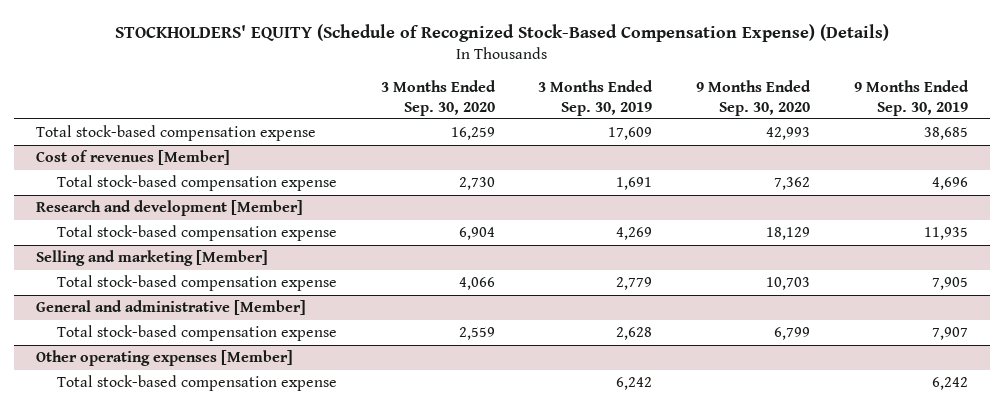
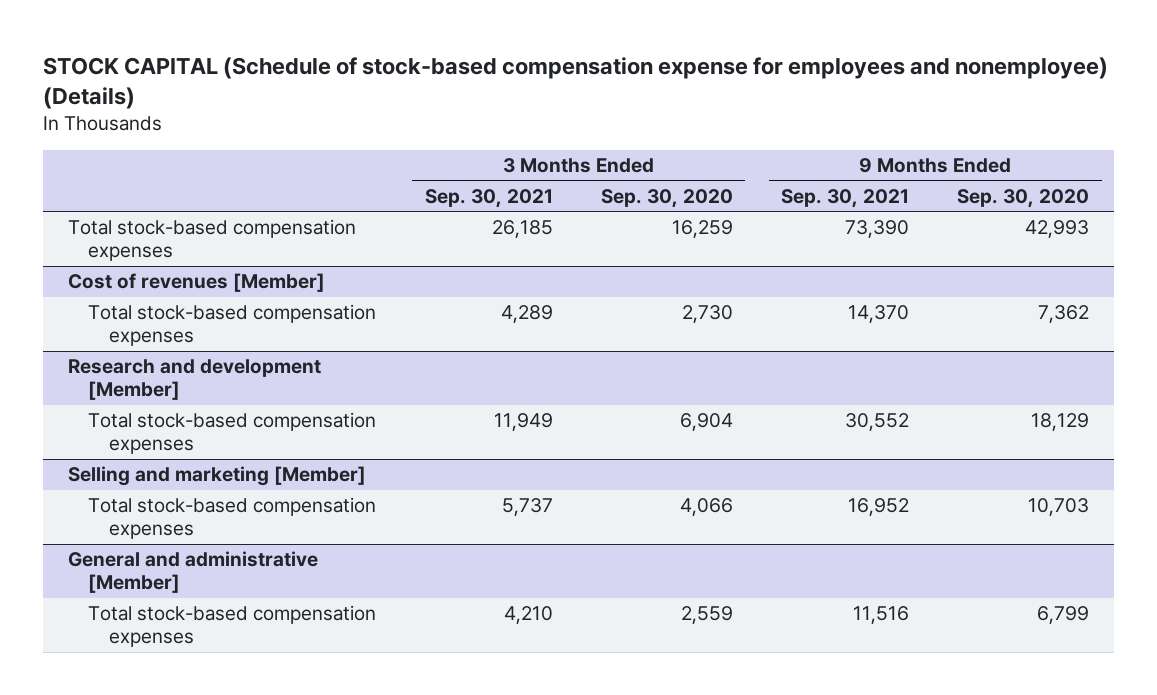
[114,24,889,43] STOCKHOLDERS' EQUITY (Schedule of Recognized Stock-Based Compensation Expense) (Details) -> [43,56,1109,109] STOCK CAPITAL (Schedule of stock-based compensation expense for employees and nonemployee) (Details)
[538,79,654,116] 3 Months Ended Sep. 30, 2019 -> none
[853,79,969,116] 9 Months Ended Sep. 30, 2019 -> none
none -> [424,188,553,208] Sep. 30, 2021
none -> [781,188,910,208] Sep. 30, 2021
[35,125,316,142] Total stock-based compensation expense -> [67,219,356,262] Total stock-based compensation expenses
[56,175,337,192] Total stock-based compensation expense -> [88,304,377,347] Total stock-based compensation expenses
[56,225,337,242] Total stock-based compensation expense -> [88,412,377,455] Total stock-based compensation expenses
[56,275,337,292] Total stock-based compensation expense -> [88,497,377,540] Total stock-based compensation expenses
[35,350,293,367] Other operating expenses [Member] -> none
[56,375,337,392] Total stock-based compensation expense -> none
[56,325,337,342] Total stock-based compensation expense -> [88,605,377,648] Total stock-based compensation expenses

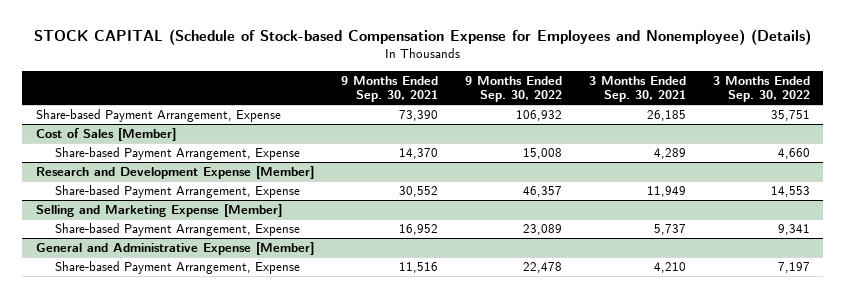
[43,56,1109,109] STOCK CAPITAL (Schedule of stock-based compensation expense for employees and nonemployee) (Details) -> [33,29,811,46] STOCK CAPITAL (Schedule of Stock-based Compensation Expense for Employees and Nonemployee) (Details)
[600,188,733,208] Sep. 30, 2020 -> none
[957,188,1090,208] Sep. 30, 2020 -> none
none -> [464,75,562,103] 9 Months Ended Sep. 30, 2022
none -> [712,75,810,103] 3 Months Ended Sep. 30, 2022
[67,219,356,262] Total stock-based compensation expenses -> [35,108,281,122] Share-based Payment Arrangement, Expense
[67,273,325,293] Cost of revenues [Member] -> [35,127,176,141] Cost of Sales [Member]
[88,304,377,347] Total stock-based compensation expenses -> [54,146,300,160] Share-based Payment Arrangement, Expense
[67,359,321,401] Research and development [Member] -> [35,165,314,179] Research and Development Expense [Member]
[88,412,377,455] Total stock-based compensation expenses -> [54,184,300,198] Share-based Payment Arrangement, Expense
[67,466,366,487] Selling and marketing [Member] -> [35,203,282,217] Selling and Marketing Expense [Member]
[88,497,377,540] Total stock-based compensation expenses -> [54,222,300,236] Share-based Payment Arrangement, Expense
[67,551,318,594] General and administrative [Member] -> [35,241,314,255] General and Administrative Expense [Member]
[88,605,377,648] Total stock-based compensation expenses -> [54,260,300,274] Share-based Payment Arrangement, Expense

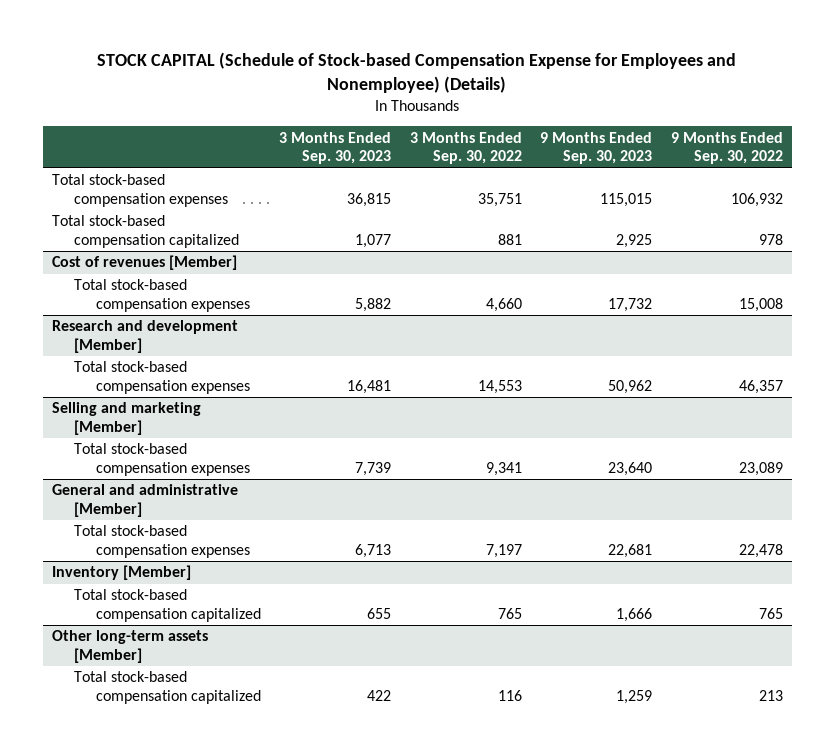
[340,75,438,103] 9 Months Ended Sep. 30, 2021 -> none
[588,75,686,103] 3 Months Ended Sep. 30, 2021 -> none
none -> [279,131,392,165] 3 Months Ended Sep. 30, 2023
none -> [540,131,653,165] 9 Months Ended Sep. 30, 2023
[35,108,281,122] Share-based Payment Arrangement, Expense -> [51,174,228,207] Total stock-based compensation expenses
none -> [51,215,239,248] Total stock-based compensation capitalized
[35,127,176,141] Cost of Sales [Member] -> [51,255,237,271] Cost of revenues [Member]
[54,146,300,160] Share-based Payment Arrangement, Expense -> [73,279,250,312] Total stock-based compensation expenses
[35,165,314,179] Research and Development Expense [Member] -> [51,320,238,353] Research and development [Member]
[54,184,300,198] Share-based Payment Arrangement, Expense -> [73,361,250,394] Total stock-based compensation expenses
[35,203,282,217] Selling and Marketing Expense [Member] -> [51,402,201,435] Selling and marketing [Member]
[54,222,300,236] Share-based Payment Arrangement, Expense -> [73,443,250,476] Total stock-based compensation expenses
[35,241,314,255] General and Administrative Expense [Member] -> [51,484,238,517] General and administrative [Member]
[54,260,300,274] Share-based Payment Arrangement, Expense -> [73,525,250,558] Total stock-based compensation expenses
none -> [51,565,191,581] Inventory [Member]
none -> [73,589,261,622] Total stock-based compensation capitalized
none -> [51,630,208,663] Other long-term assets [Member]
none -> [73,671,261,704] Total stock-based compensation capitalized

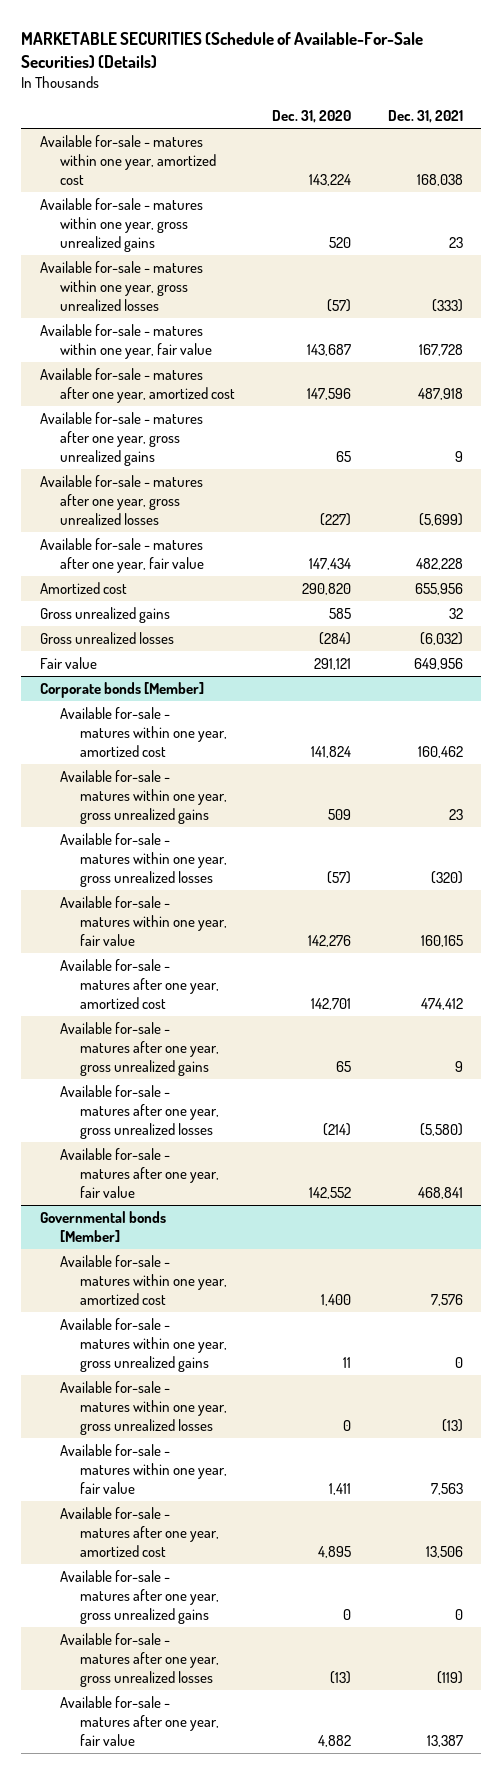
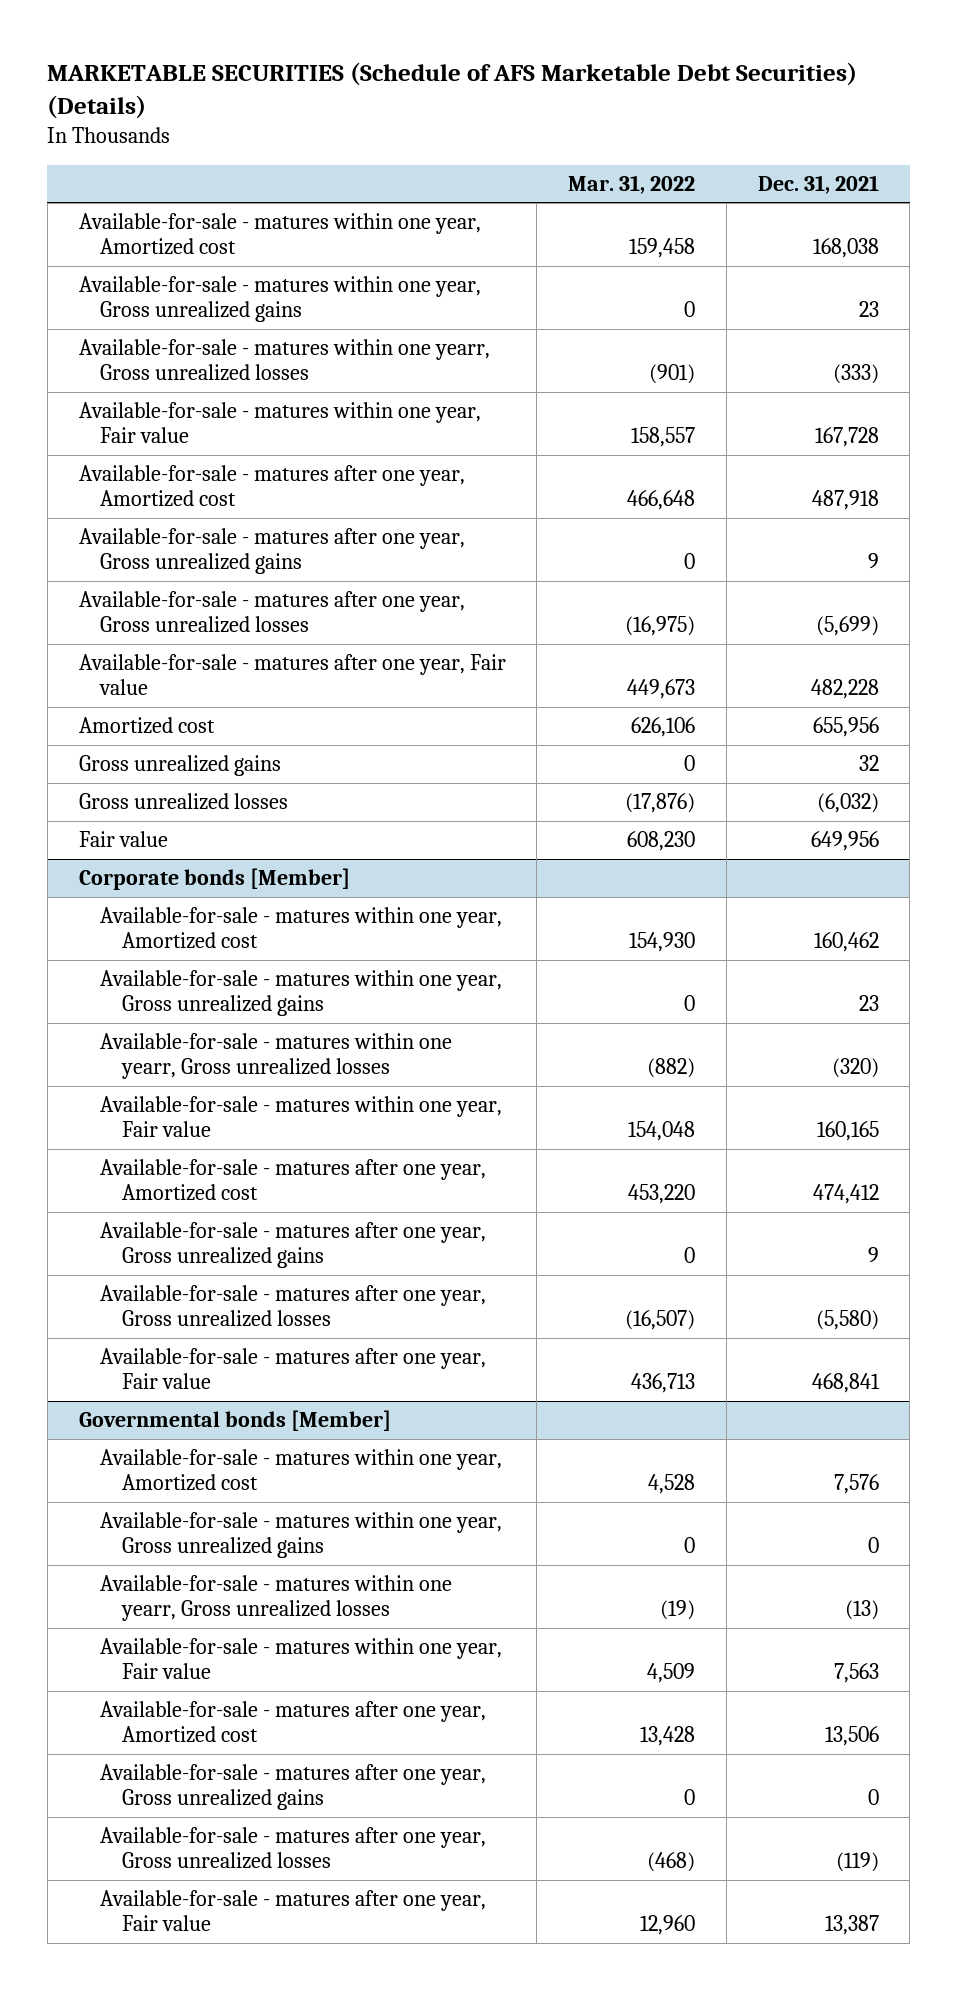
[21,31,424,68] MARKETABLE SECURITIES (Schedule of Available-For-Sale Securities) (Details) -> [47,61,858,120] MARKETABLE SECURITIES (Schedule of AFS Marketable Debt Securities) (Details)
[271,110,351,124] Dec. 31, 2020 -> none
none -> [568,174,696,194] Mar. 31, 2022
[39,134,217,186] Available for-sale - matures within one year, amortized cost -> [78,213,481,256] Available-for-sale - matures within one year, Amortized cost
[39,197,203,253] Available for-sale - matures within one year, gross unrealized gains -> [78,276,481,323] Available-for-sale - matures within one year, Gross unrealized gains
[39,260,203,312] Available for-sale - matures within one year, gross unrealized losses -> [78,339,490,382] Available-for-sale - matures within one yearr, Gross unrealized losses
[39,323,213,359] Available for-sale - matures within one year, fair value -> [78,402,481,444] Available-for-sale - matures within one year, Fair value
[39,367,236,403] Available for-sale - matures after one year, amortized cost -> [78,465,465,508] Available-for-sale - matures after one year, Amortized cost
[39,411,203,467] Available for-sale - matures after one year, gross unrealized gains -> [78,528,465,575] Available-for-sale - matures after one year, Gross unrealized gains
[39,474,203,526] Available for-sale - matures after one year, gross unrealized losses -> [78,591,465,634] Available-for-sale - matures after one year, Gross unrealized losses
[39,537,205,573] Available for-sale - matures after one year, fair value -> [78,654,506,696] Available-for-sale - matures after one year, Fair value
[60,706,228,758] Available for-sale - matures within one year, amortized cost -> [100,907,503,950] Available-for-sale - matures within one year, Amortized cost
[60,769,228,825] Available for-sale - matures within one year, gross unrealized gains -> [100,970,503,1017] Available-for-sale - matures within one year, Gross unrealized gains
[60,832,228,888] Available for-sale - matures within one year, gross unrealized losses -> [100,1033,453,1080] Available-for-sale - matures within one yearr, Gross unrealized losses
[60,895,228,947] Available for-sale - matures within one year, fair value -> [100,1096,503,1138] Available-for-sale - matures within one year, Fair value
[60,958,220,1010] Available for-sale - matures after one year, amortized cost -> [100,1159,487,1202] Available-for-sale - matures after one year, Amortized cost
[60,1021,220,1077] Available for-sale - matures after one year, gross unrealized gains -> [100,1222,487,1269] Available-for-sale - matures after one year, Gross unrealized gains
[60,1084,220,1140] Available for-sale - matures after one year, gross unrealized losses -> [100,1285,487,1328] Available-for-sale - matures after one year, Gross unrealized losses
[60,1147,220,1199] Available for-sale - matures after one year, fair value -> [100,1348,487,1390] Available-for-sale - matures after one year, Fair value
[60,1254,228,1306] Available for-sale - matures within one year, amortized cost -> [100,1449,503,1492] Available-for-sale - matures within one year, Amortized cost
[60,1317,228,1373] Available for-sale - matures within one year, gross unrealized gains -> [100,1512,503,1559] Available-for-sale - matures within one year, Gross unrealized gains
[60,1380,228,1436] Available for-sale - matures within one year, gross unrealized losses -> [100,1575,453,1622] Available-for-sale - matures within one yearr, Gross unrealized losses
[60,1443,228,1495] Available for-sale - matures within one year, fair value -> [100,1638,503,1680] Available-for-sale - matures within one year, Fair value
[60,1506,220,1558] Available for-sale - matures after one year, amortized cost -> [100,1701,487,1744] Available-for-sale - matures after one year, Amortized cost
[60,1569,220,1625] Available for-sale - matures after one year, gross unrealized gains -> [100,1764,487,1811] Available-for-sale - matures after one year, Gross unrealized gains
[60,1632,220,1688] Available for-sale - matures after one year, gross unrealized losses -> [100,1827,487,1870] Available-for-sale - matures after one year, Gross unrealized losses
[60,1695,220,1747] Available for-sale - matures after one year, fair value -> [100,1890,487,1932] Available-for-sale - matures after one year, Fair value

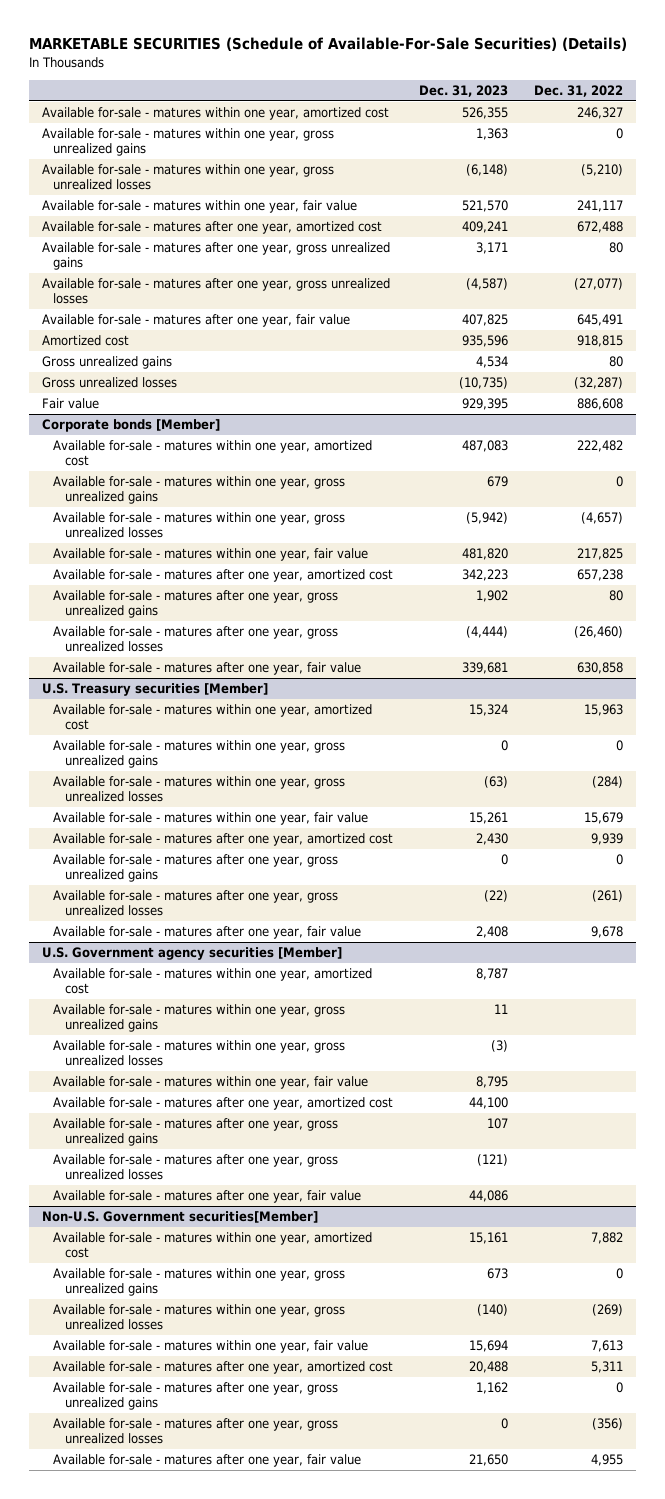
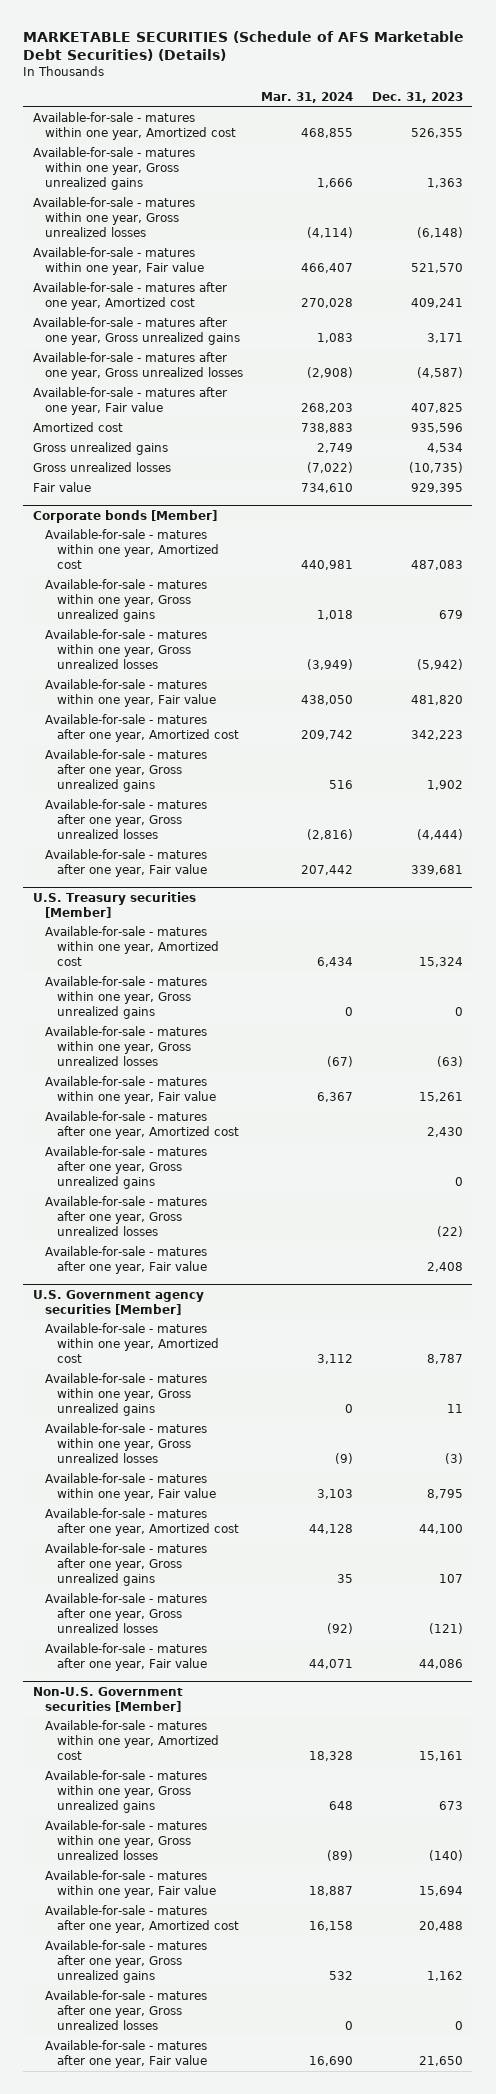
[29,37,628,52] MARKETABLE SECURITIES (Schedule of Available-For-Sale Securities) (Details) -> [23,30,465,61] MARKETABLE SECURITIES (Schedule of AFS Marketable Debt Securities) (Details)
[534,85,624,98] Dec. 31, 2022 -> none
none -> [261,92,354,104] Mar. 31, 2024
[42,107,390,121] Available for-sale - matures within one year, amortized cost -> [32,112,236,141] Available-for-sale - matures within one year, Amortized cost
[42,128,335,157] Available for-sale - matures within one year, gross unrealized gains -> [32,147,195,191] Available-for-sale - matures within one year, Gross unrealized gains
[42,164,335,191] Available for-sale - matures within one year, gross unrealized losses -> [32,197,195,238] Available-for-sale - matures within one year, Gross unrealized losses
[42,200,358,214] Available for-sale - matures within one year, fair value -> [32,247,204,276] Available-for-sale - matures within one year, Fair value
[42,221,383,235] Available for-sale - matures after one year, amortized cost -> [32,282,227,311] Available-for-sale - matures after one year, Amortized cost
[42,242,391,271] Available for-sale - matures after one year, gross unrealized gains -> [32,317,240,346] Available-for-sale - matures after one year, Gross unrealized gains
[42,278,391,305] Available for-sale - matures after one year, gross unrealized losses -> [32,352,243,381] Available-for-sale - matures after one year, Gross unrealized losses
[42,314,351,328] Available for-sale - matures after one year, fair value -> [32,387,227,416] Available-for-sale - matures after one year, Fair value
[53,440,373,467] Available for-sale - matures within one year, amortized cost -> [44,529,219,570] Available-for-sale - matures within one year, Amortized cost
[53,476,346,505] Available for-sale - matures within one year, gross unrealized gains -> [44,579,207,623] Available-for-sale - matures within one year, Gross unrealized gains
[53,512,346,539] Available for-sale - matures within one year, gross unrealized losses -> [44,629,207,670] Available-for-sale - matures within one year, Gross unrealized losses
[53,548,369,562] Available for-sale - matures within one year, fair value -> [44,679,216,708] Available-for-sale - matures within one year, Fair value
[53,569,394,583] Available for-sale - matures after one year, amortized cost -> [44,714,239,743] Available-for-sale - matures after one year, Amortized cost
[53,590,339,619] Available for-sale - matures after one year, gross unrealized gains -> [44,749,207,793] Available-for-sale - matures after one year, Gross unrealized gains
[53,626,339,653] Available for-sale - matures after one year, gross unrealized losses -> [44,799,207,840] Available-for-sale - matures after one year, Gross unrealized losses
[53,662,362,676] Available for-sale - matures after one year, fair value -> [44,849,207,878] Available-for-sale - matures after one year, Fair value
[53,704,373,731] Available for-sale - matures within one year, amortized cost -> [44,926,219,967] Available-for-sale - matures within one year, Amortized cost
[53,740,346,769] Available for-sale - matures within one year, gross unrealized gains -> [44,976,207,1020] Available-for-sale - matures within one year, Gross unrealized gains
[53,776,346,803] Available for-sale - matures within one year, gross unrealized losses -> [44,1026,207,1067] Available-for-sale - matures within one year, Gross unrealized losses
[53,812,369,826] Available for-sale - matures within one year, fair value -> [44,1076,216,1105] Available-for-sale - matures within one year, Fair value
[53,833,394,847] Available for-sale - matures after one year, amortized cost -> [44,1111,239,1140] Available-for-sale - matures after one year, Amortized cost
[53,854,339,883] Available for-sale - matures after one year, gross unrealized gains -> [44,1146,207,1190] Available-for-sale - matures after one year, Gross unrealized gains
[53,890,339,917] Available for-sale - matures after one year, gross unrealized losses -> [44,1196,207,1237] Available-for-sale - matures after one year, Gross unrealized losses
[53,926,362,940] Available for-sale - matures after one year, fair value -> [44,1246,207,1275] Available-for-sale - matures after one year, Fair value
[53,968,373,995] Available for-sale - matures within one year, amortized cost -> [44,1323,219,1364] Available-for-sale - matures within one year, Amortized cost
[53,1004,346,1033] Available for-sale - matures within one year, gross unrealized gains -> [44,1373,207,1417] Available-for-sale - matures within one year, Gross unrealized gains
[53,1040,346,1067] Available for-sale - matures within one year, gross unrealized losses -> [44,1423,207,1464] Available-for-sale - matures within one year, Gross unrealized losses
[53,1076,369,1090] Available for-sale - matures within one year, fair value -> [44,1473,216,1502] Available-for-sale - matures within one year, Fair value
[53,1097,394,1111] Available for-sale - matures after one year, amortized cost -> [44,1508,239,1537] Available-for-sale - matures after one year, Amortized cost
[53,1118,339,1147] Available for-sale - matures after one year, gross unrealized gains -> [44,1543,207,1587] Available-for-sale - matures after one year, Gross unrealized gains
[53,1154,339,1181] Available for-sale - matures after one year, gross unrealized losses -> [44,1593,207,1634] Available-for-sale - matures after one year, Gross unrealized losses
[53,1190,362,1204] Available for-sale - matures after one year, fair value -> [44,1643,207,1672] Available-for-sale - matures after one year, Fair value
[42,1211,319,1224] Non-U.S. Government securities[Member] -> [32,1686,183,1712] Non-U.S. Government securities [Member]
[53,1232,373,1259] Available for-sale - matures within one year, amortized cost -> [44,1720,219,1761] Available-for-sale - matures within one year, Amortized cost
[53,1268,346,1297] Available for-sale - matures within one year, gross unrealized gains -> [44,1770,207,1814] Available-for-sale - matures within one year, Gross unrealized gains
[53,1304,346,1331] Available for-sale - matures within one year, gross unrealized losses -> [44,1820,207,1861] Available-for-sale - matures within one year, Gross unrealized losses
[53,1340,369,1354] Available for-sale - matures within one year, fair value -> [44,1870,216,1899] Available-for-sale - matures within one year, Fair value
[53,1361,394,1375] Available for-sale - matures after one year, amortized cost -> [44,1905,239,1934] Available-for-sale - matures after one year, Amortized cost
[53,1382,339,1411] Available for-sale - matures after one year, gross unrealized gains -> [44,1940,207,1984] Available-for-sale - matures after one year, Gross unrealized gains
[53,1418,339,1445] Available for-sale - matures after one year, gross unrealized losses -> [44,1990,207,2031] Available-for-sale - matures after one year, Gross unrealized losses
[53,1454,362,1468] Available for-sale - matures after one year, fair value -> [44,2040,207,2069] Available-for-sale - matures after one year, Fair value

